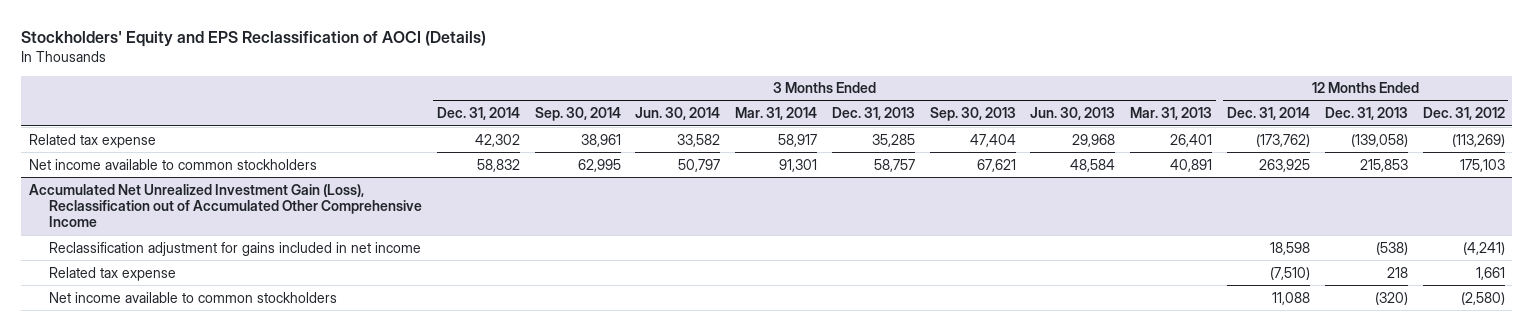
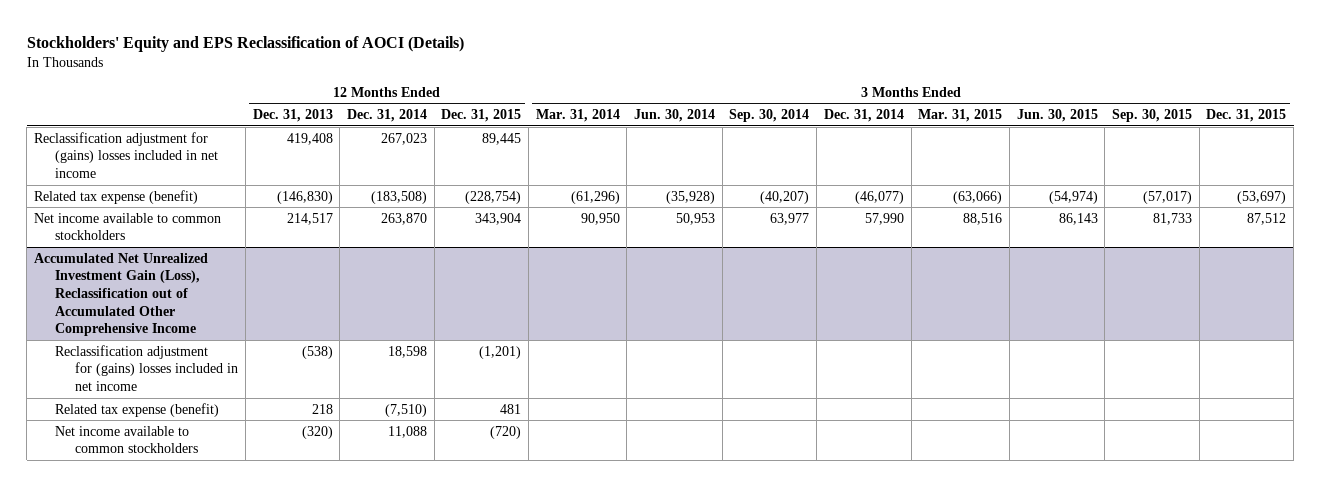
[831,107,915,121] Dec. 31, 2013 -> none
[929,107,1016,122] Sep. 30, 2013 -> none
[1030,107,1116,121] Jun. 30, 2013 -> none
[1130,107,1213,121] Mar. 31, 2013 -> none
[1422,107,1505,121] Dec. 31, 2012 -> none
none -> [441,109,522,123] Dec. 31, 2015
none -> [918,109,1003,123] Mar. 31, 2015
none -> [1016,109,1098,123] Jun. 30, 2015
none -> [1112,109,1193,123] Sep. 30, 2015
none -> [1206,109,1287,123] Dec. 31, 2015
none -> [33,131,218,178] Reclassification adjustment for (gains) losses included in net income
[28,133,156,148] Related tax expense -> [33,189,198,204] Related tax expense (benefit)
[474,133,520,147] 42,302 -> [854,190,904,204] (46,077)
[580,133,621,147] 38,961 -> [760,190,810,204] (40,207)
[677,133,721,147] 33,582 -> [666,190,716,204] (35,928)
[778,133,818,147] 58,917 -> [570,190,620,204] (61,296)
[1256,133,1311,147] (173,762) -> [370,190,427,204] (183,508)
[1350,133,1408,147] (139,058) -> [276,190,333,204] (146,830)
[476,158,520,172] 58,832 -> [864,212,904,225] 57,990
[577,158,621,172] 62,995 -> [770,212,810,225] 63,977
[678,158,721,172] 50,797 -> [676,212,716,225] 50,953
[779,158,818,172] 91,301 -> [580,212,620,225] 90,950
[1259,158,1311,172] 263,925 -> [380,212,427,225] 263,870
[1359,158,1408,172] 215,853 -> [286,212,333,225] 214,517
[49,241,422,256] Reclassification adjustment for gains included in net income -> [54,344,239,391] Reclassification adjustment for (gains) losses included in net income
[49,266,177,281] Related tax expense -> [54,402,219,417] Related tax expense (benefit)

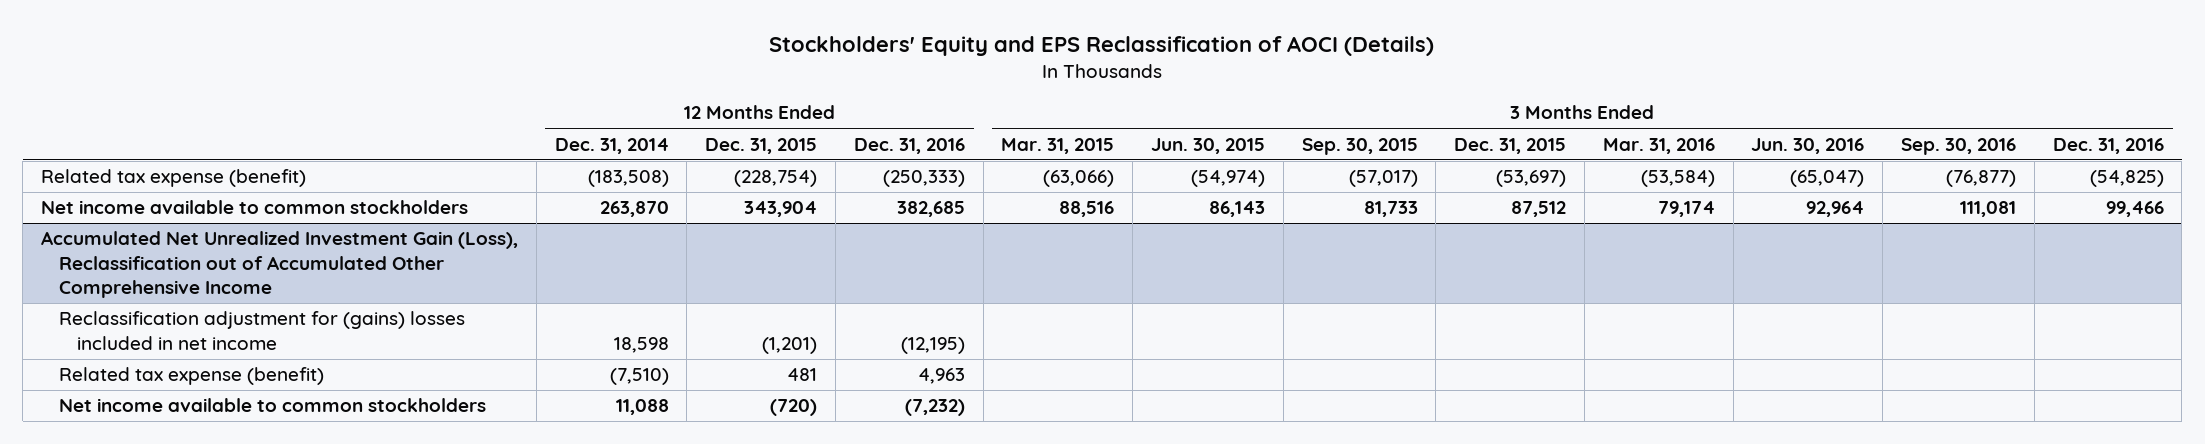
[252,109,333,123] Dec. 31, 2013 -> none
[535,109,620,123] Mar. 31, 2014 -> none
[634,109,716,123] Jun. 30, 2014 -> none
[729,109,810,123] Sep. 30, 2014 -> none
[823,109,904,123] Dec. 31, 2014 -> none
none -> [853,137,965,154] Dec. 31, 2016
none -> [1602,137,1715,154] Mar. 31, 2016
none -> [1751,137,1865,154] Jun. 30, 2016
none -> [1900,137,2016,155] Sep. 30, 2016
none -> [2052,137,2164,154] Dec. 31, 2016
[33,131,218,178] Reclassification adjustment for (gains) losses included in net income -> none

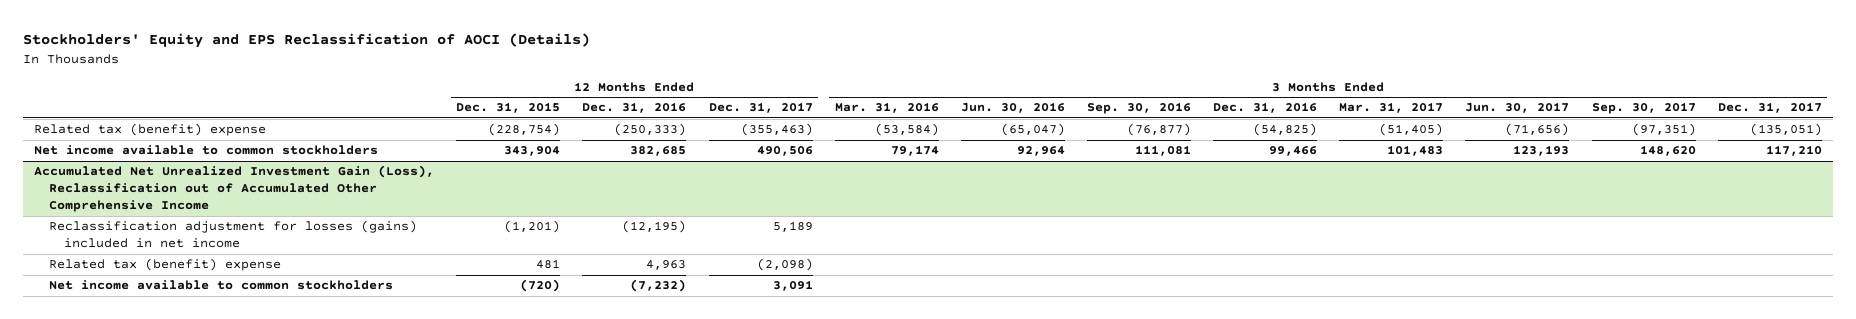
[554,137,669,154] Dec. 31, 2014 -> none
[1001,137,1115,154] Mar. 31, 2015 -> none
[1150,137,1265,154] Jun. 30, 2015 -> none
[1301,137,1418,155] Sep. 30, 2015 -> none
[1454,137,1567,154] Dec. 31, 2015 -> none
none -> [708,102,813,114] Dec. 31, 2017
none -> [1339,102,1444,114] Mar. 31, 2017
none -> [1465,102,1570,114] Jun. 30, 2017
none -> [1591,102,1696,115] Sep. 30, 2017
none -> [1717,102,1822,114] Dec. 31, 2017
[40,169,306,188] Related tax expense (benefit) -> [34,123,267,137] Related tax (benefit) expense
[59,311,466,350] Reclassification adjustment for (gains) losses included in net income -> [48,220,417,249] Reclassification adjustment for losses (gains) included in net income
[59,367,325,386] Related tax expense (benefit) -> [48,258,281,272] Related tax (benefit) expense

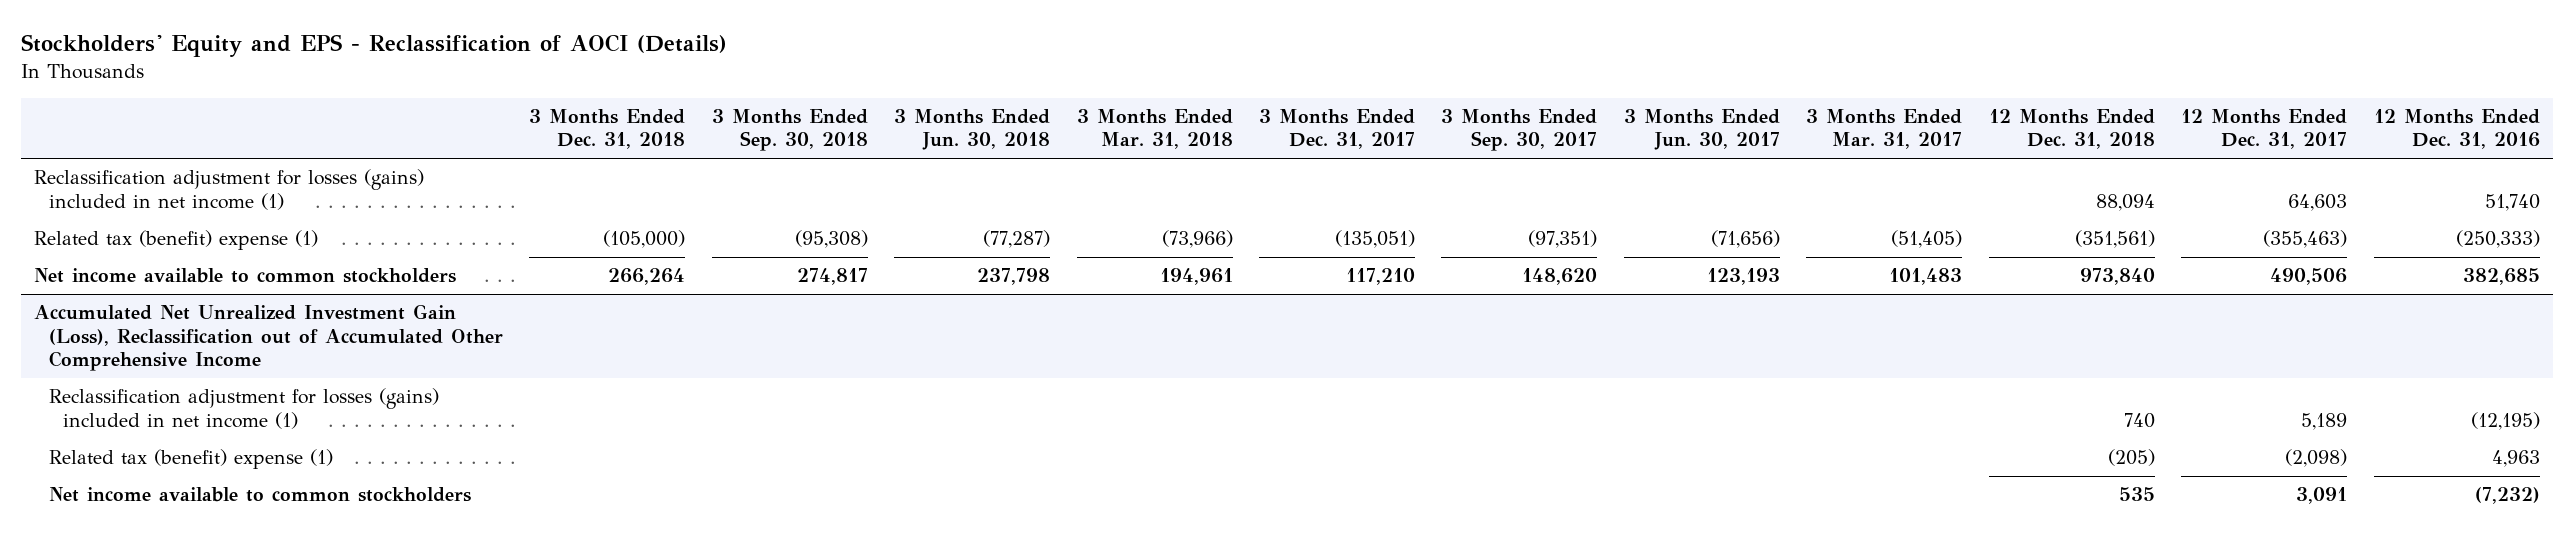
[22,33,590,49] Stockholders' Equity and EPS Reclassification of AOCI (Details) -> [20,34,727,58] Stockholders' Equity and EPS - Reclassification of AOCI (Details)
[456,102,561,114] Dec. 31, 2015 -> none
[834,102,939,114] Mar. 31, 2016 -> none
[960,102,1065,114] Jun. 30, 2016 -> none
[1086,102,1191,115] Sep. 30, 2016 -> none
[1213,102,1318,114] Dec. 31, 2016 -> none
none -> [529,109,686,150] 3 Months Ended Dec. 31, 2018
none -> [711,109,868,152] 3 Months Ended Sep. 30, 2018
none -> [894,109,1051,151] 3 Months Ended Jun. 30, 2018
none -> [1076,109,1233,150] 3 Months Ended Mar. 31, 2018
none -> [1988,109,2155,150] 12 Months Ended Dec. 31, 2018
none -> [33,169,424,210] Reclassification adjustment for losses (gains) included in net income (1)
[34,123,267,137] Related tax (benefit) expense -> [33,230,318,251] Related tax (benefit) expense (1)
[48,220,417,249] Reclassification adjustment for losses (gains) included in net income -> [48,388,439,429] Reclassification adjustment for losses (gains) included in net income (1)
[48,258,281,272] Related tax (benefit) expense -> [48,449,333,470] Related tax (benefit) expense (1)

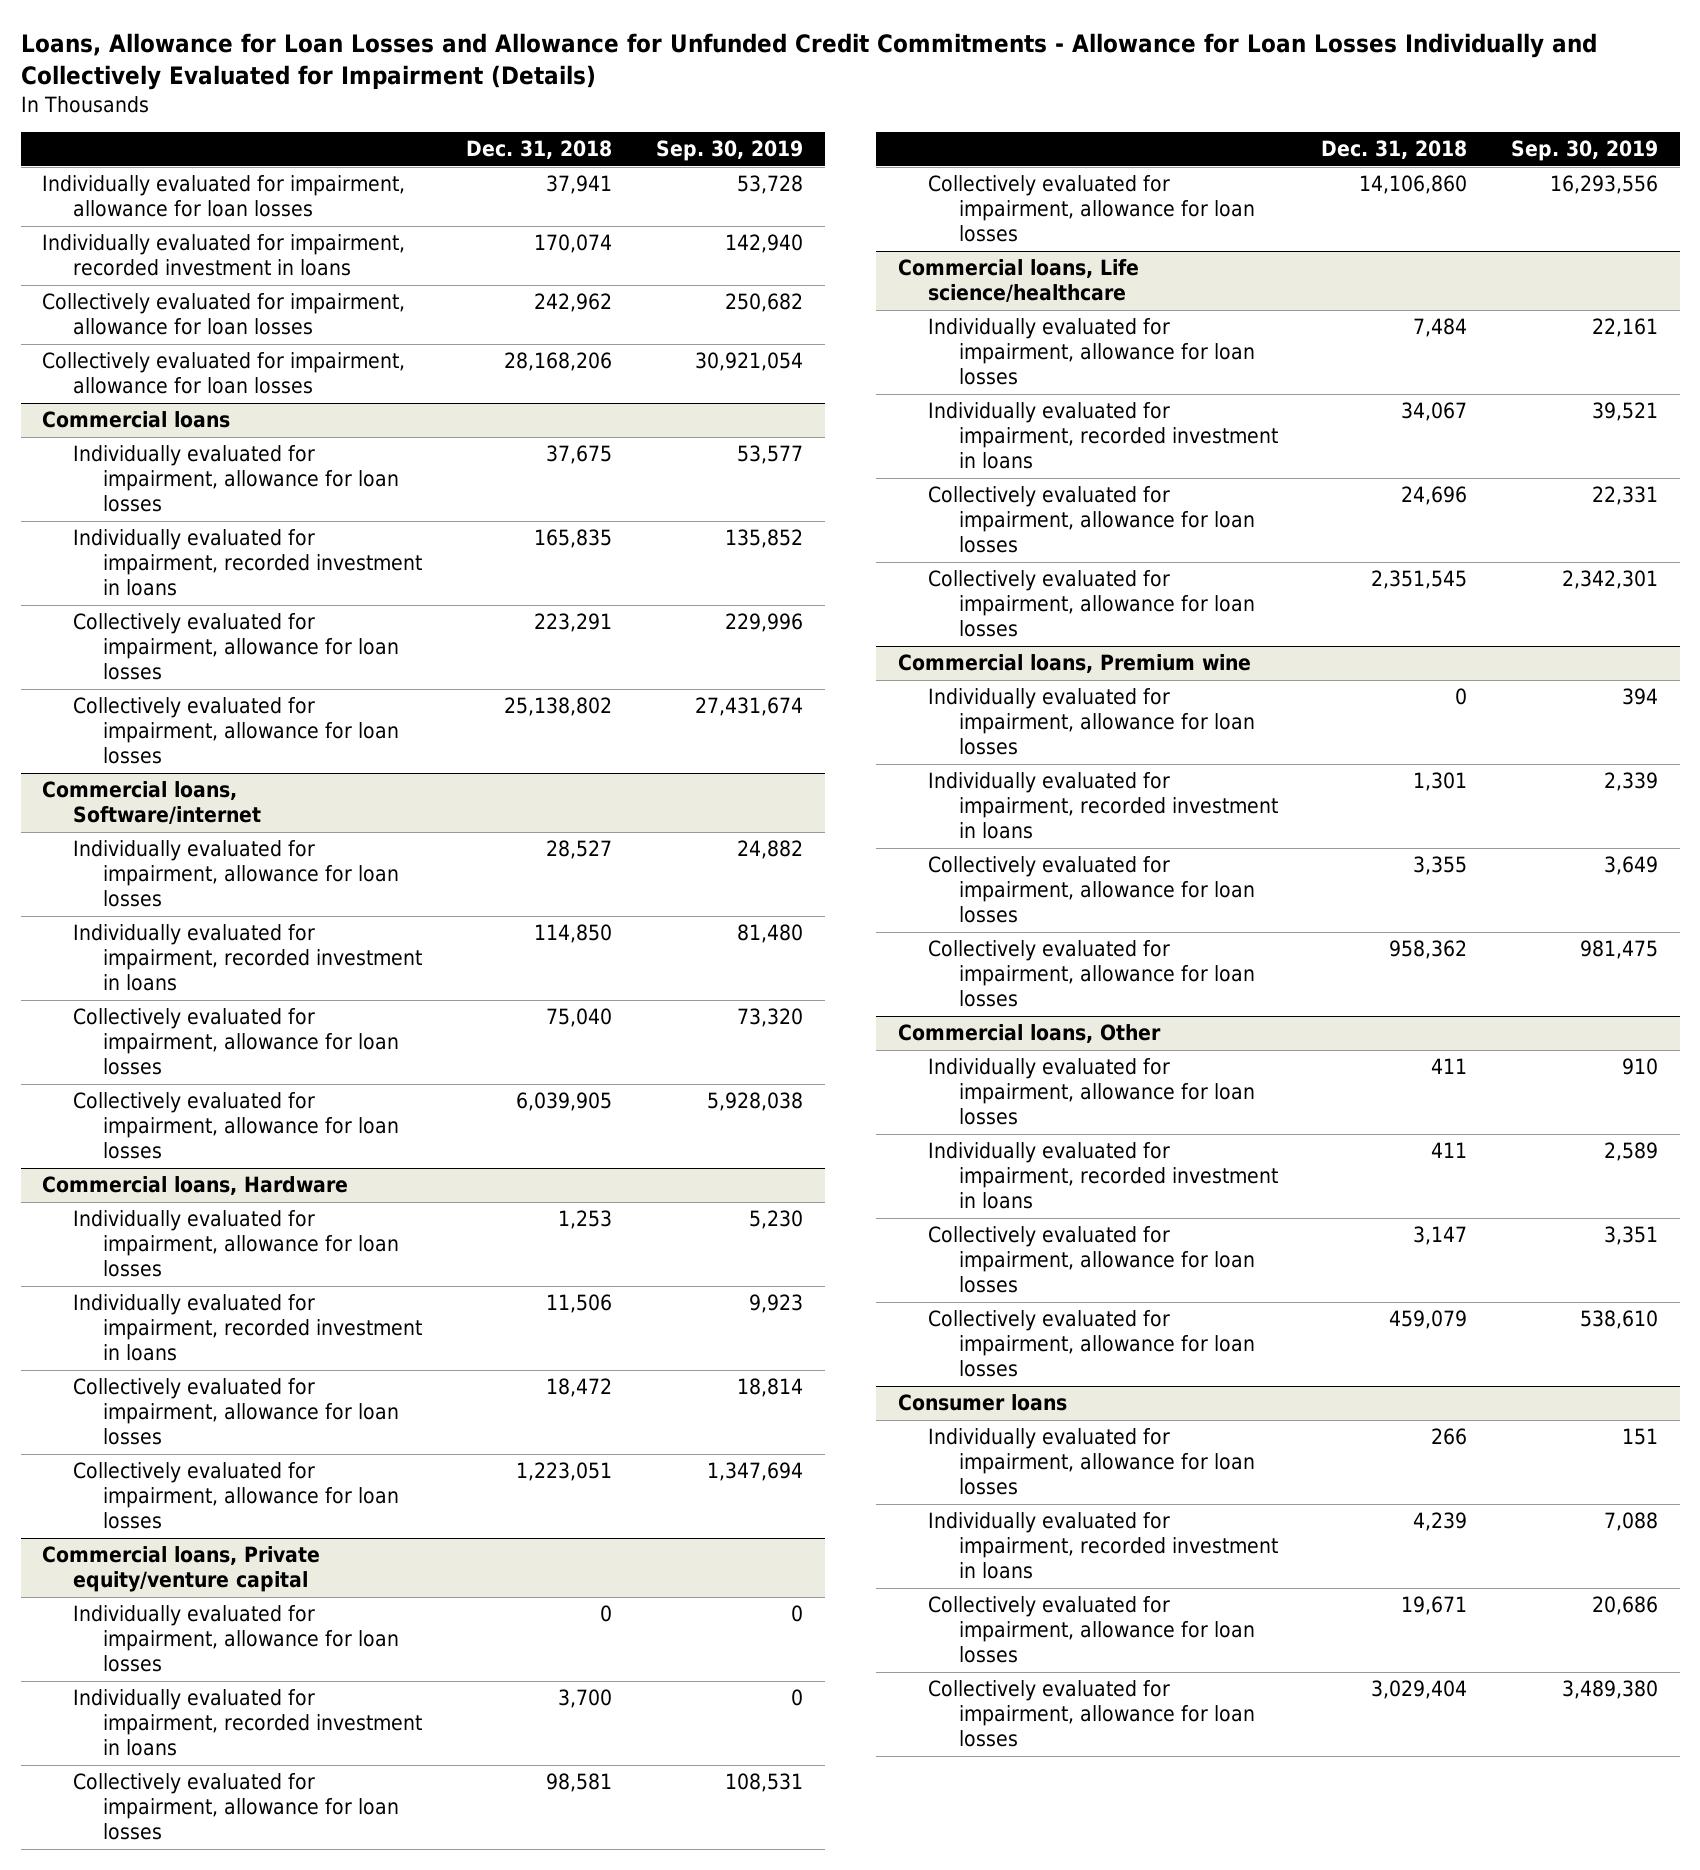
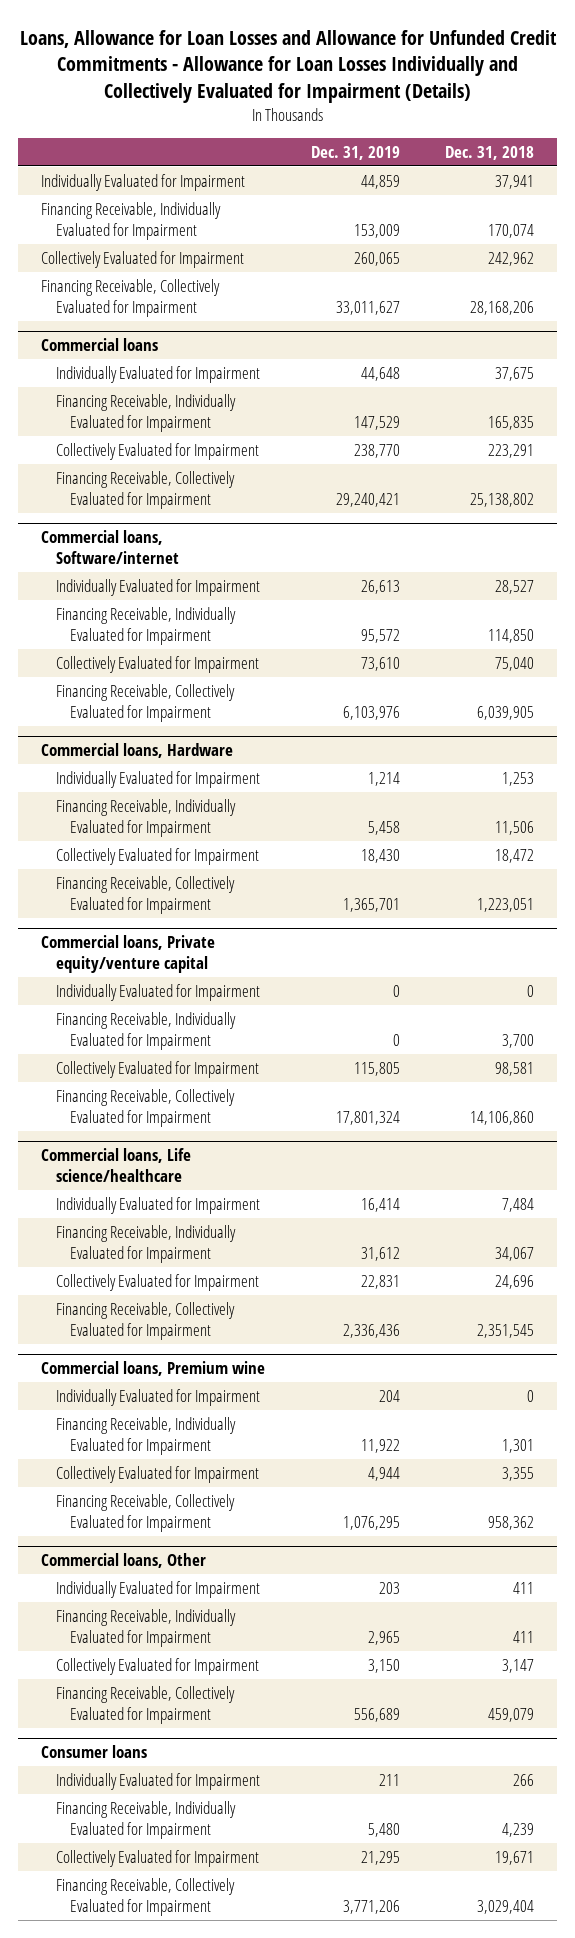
[655,140,803,162] Sep. 30, 2019 -> none
none -> [310,145,400,160] Dec. 31, 2019
[42,175,406,218] Individually evaluated for impairment, allowance for loan losses -> [41,173,246,191] Individually Evaluated for Impairment
[42,234,406,277] Individually evaluated for impairment, recorded investment in loans -> [41,201,222,240] Financing Receivable, Individually Evaluated for Impairment
[42,293,406,336] Collectively evaluated for impairment, allowance for loan losses -> [41,250,245,268] Collectively Evaluated for Impairment
[42,352,406,395] Collectively evaluated for impairment, allowance for loan losses -> [41,278,221,317] Financing Receivable, Collectively Evaluated for Impairment
[72,445,400,513] Individually evaluated for impairment, allowance for loan losses -> [55,365,260,383] Individually Evaluated for Impairment
[72,529,423,597] Individually evaluated for impairment, recorded investment in loans -> [55,393,236,432] Financing Receivable, Individually Evaluated for Impairment
[72,613,400,681] Collectively evaluated for impairment, allowance for loan losses -> [55,442,259,460] Collectively Evaluated for Impairment
[72,697,400,765] Collectively evaluated for impairment, allowance for loan losses -> [55,470,235,509] Financing Receivable, Collectively Evaluated for Impairment
[72,840,400,908] Individually evaluated for impairment, allowance for loan losses -> [55,578,260,596] Individually Evaluated for Impairment
[72,924,423,992] Individually evaluated for impairment, recorded investment in loans -> [55,606,236,645] Financing Receivable, Individually Evaluated for Impairment
[72,1008,400,1076] Collectively evaluated for impairment, allowance for loan losses -> [55,655,259,673] Collectively Evaluated for Impairment
[72,1092,400,1160] Collectively evaluated for impairment, allowance for loan losses -> [55,683,235,722] Financing Receivable, Collectively Evaluated for Impairment
[72,1210,400,1278] Individually evaluated for impairment, allowance for loan losses -> [55,770,260,788] Individually Evaluated for Impairment
[72,1294,423,1362] Individually evaluated for impairment, recorded investment in loans -> [55,798,236,837] Financing Receivable, Individually Evaluated for Impairment
[72,1378,400,1446] Collectively evaluated for impairment, allowance for loan losses -> [55,847,259,865] Collectively Evaluated for Impairment
[72,1462,400,1530] Collectively evaluated for impairment, allowance for loan losses -> [55,875,235,914] Financing Receivable, Collectively Evaluated for Impairment
[72,1605,400,1673] Individually evaluated for impairment, allowance for loan losses -> [55,983,260,1001] Individually Evaluated for Impairment
[72,1689,423,1757] Individually evaluated for impairment, recorded investment in loans -> [55,1011,236,1050] Financing Receivable, Individually Evaluated for Impairment
[72,1773,400,1841] Collectively evaluated for impairment, allowance for loan losses -> [55,1060,259,1078] Collectively Evaluated for Impairment
[928,175,1255,243] Collectively evaluated for impairment, allowance for loan losses -> [55,1088,235,1127] Financing Receivable, Collectively Evaluated for Impairment
[928,318,1255,386] Individually evaluated for impairment, allowance for loan losses -> [55,1196,260,1214] Individually Evaluated for Impairment
[928,402,1278,470] Individually evaluated for impairment, recorded investment in loans -> [55,1224,236,1263] Financing Receivable, Individually Evaluated for Impairment
[928,486,1255,554] Collectively evaluated for impairment, allowance for loan losses -> [55,1273,259,1291] Collectively Evaluated for Impairment
[928,570,1255,638] Collectively evaluated for impairment, allowance for loan losses -> [55,1301,235,1340] Financing Receivable, Collectively Evaluated for Impairment
[928,688,1255,756] Individually evaluated for impairment, allowance for loan losses -> [55,1388,260,1406] Individually Evaluated for Impairment
[928,772,1278,840] Individually evaluated for impairment, recorded investment in loans -> [55,1416,236,1455] Financing Receivable, Individually Evaluated for Impairment
[928,856,1255,924] Collectively evaluated for impairment, allowance for loan losses -> [55,1465,259,1483] Collectively Evaluated for Impairment
[928,940,1255,1008] Collectively evaluated for impairment, allowance for loan losses -> [55,1493,235,1532] Financing Receivable, Collectively Evaluated for Impairment
[928,1058,1255,1126] Individually evaluated for impairment, allowance for loan losses -> [55,1580,260,1598] Individually Evaluated for Impairment
[928,1142,1278,1210] Individually evaluated for impairment, recorded investment in loans -> [55,1608,236,1647] Financing Receivable, Individually Evaluated for Impairment
[928,1226,1255,1294] Collectively evaluated for impairment, allowance for loan losses -> [55,1657,259,1675] Collectively Evaluated for Impairment
[928,1310,1255,1378] Collectively evaluated for impairment, allowance for loan losses -> [55,1685,235,1724] Financing Receivable, Collectively Evaluated for Impairment
[928,1428,1255,1496] Individually evaluated for impairment, allowance for loan losses -> [55,1772,260,1790] Individually Evaluated for Impairment
[928,1512,1278,1580] Individually evaluated for impairment, recorded investment in loans -> [55,1800,236,1839] Financing Receivable, Individually Evaluated for Impairment
[928,1596,1255,1664] Collectively evaluated for impairment, allowance for loan losses -> [55,1849,259,1867] Collectively Evaluated for Impairment
[928,1680,1255,1748] Collectively evaluated for impairment, allowance for loan losses -> [55,1877,235,1916] Financing Receivable, Collectively Evaluated for Impairment

